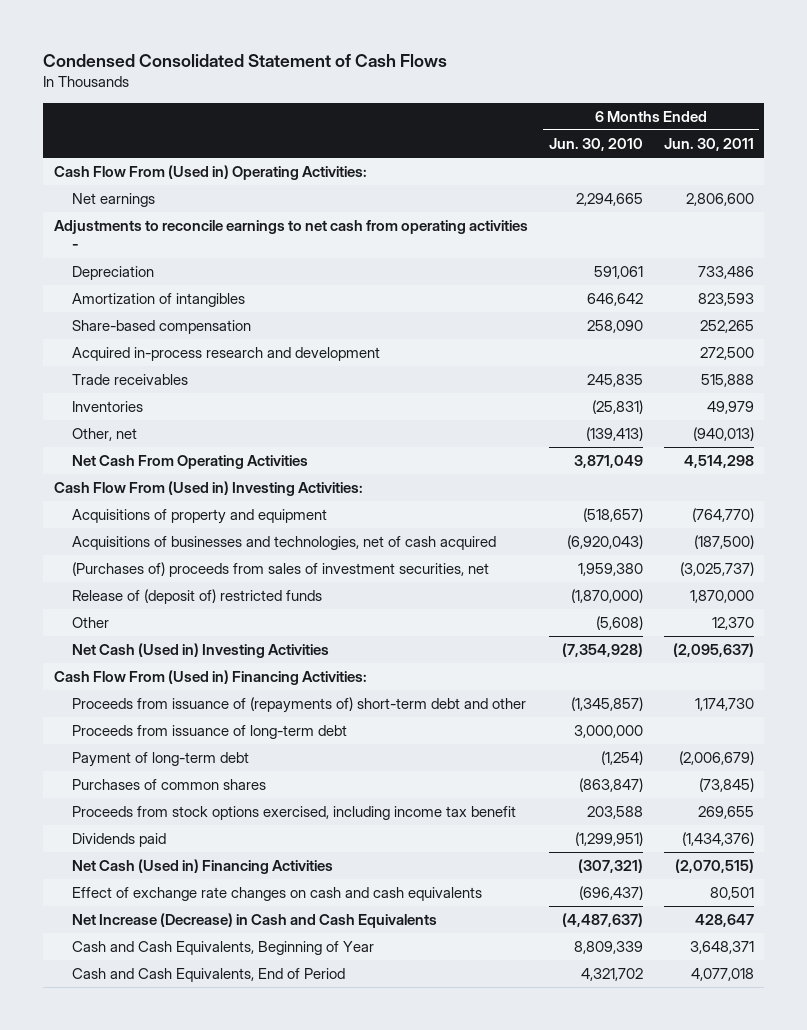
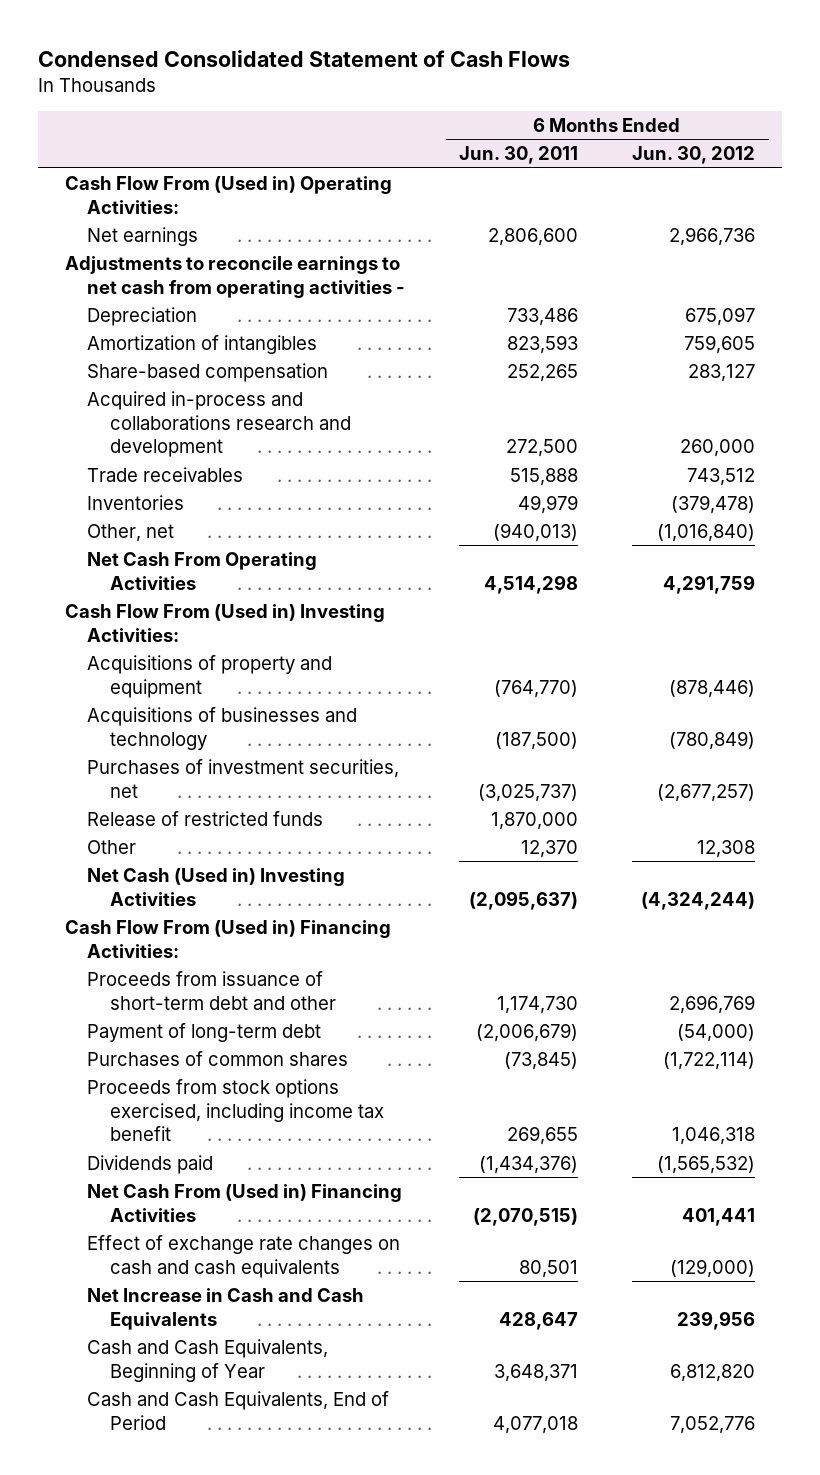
[548,138,643,152] Jun. 30, 2010 -> none
none -> [632,146,756,165] Jun. 30, 2012
[72,347,381,362] Acquired in-process research and development -> [87,391,351,458] Acquired in-process and collaborations research and development
[72,536,497,551] Acquisitions of businesses and technologies, net of cash acquired -> [87,707,358,750] Acquisitions of businesses and technology
[72,562,490,578] (Purchases of) proceeds from sales of investment securities, net -> [87,759,400,798] Purchases of investment securities, net
[72,589,323,605] Release of (deposit of) restricted funds -> [87,811,324,827] Release of restricted funds
[72,725,348,740] Proceeds from issuance of long-term debt -> none
[72,697,527,714] Proceeds from issuance of (repayments of) short-term debt and other -> [87,971,336,1010] Proceeds from issuance of short-term debt and other
[72,859,334,875] Net Cash (Used in) Financing Activities -> [87,1184,403,1222] Net Cash From (Used in) Financing Activities
[72,913,438,929] Net Increase (Decrease) in Cash and Cash Equivalents -> [87,1288,365,1330] Net Increase in Cash and Cash Equivalents

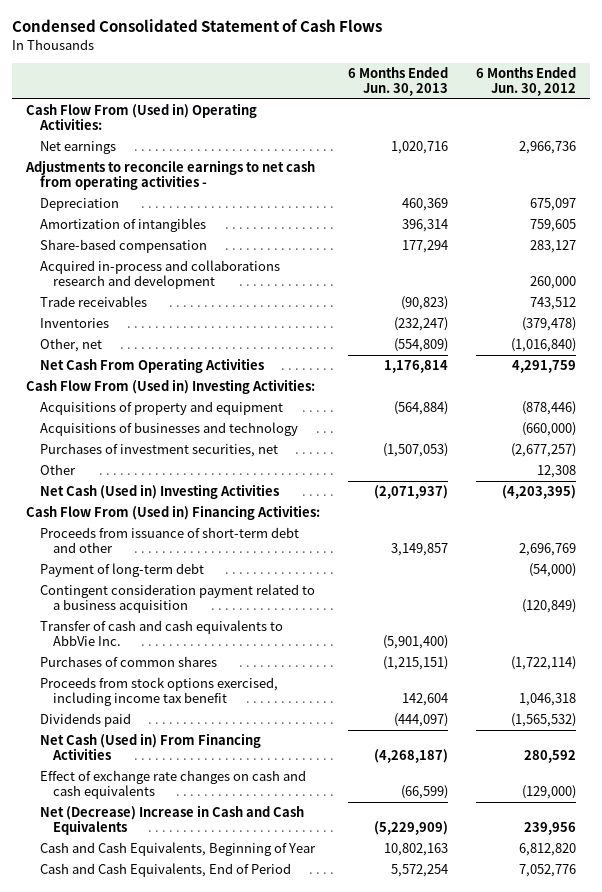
[459,146,579,165] Jun. 30, 2011 -> none
none -> [347,66,448,97] 6 Months Ended Jun. 30, 2013
[669,730,756,750] (780,849) -> [521,422,576,437] (660,000)
[87,811,324,827] Release of restricted funds -> none
[641,891,756,910] (4,324,244) -> [501,485,576,500] (4,203,395)
none -> [39,584,315,614] Contingent consideration payment related to a business acquisition
none -> [39,620,283,647] Transfer of cash and cash equivalents to AbbVie Inc.
[87,1184,403,1222] Net Cash From (Used in) Financing Activities -> [39,733,261,761] Net Cash (Used in) From Financing Activities
[682,1207,756,1226] 401,441 -> [523,750,576,764] 280,592
[87,1288,365,1330] Net Increase in Cash and Cash Equivalents -> [39,805,304,836] Net (Decrease) Increase in Cash and Cash Equivalents

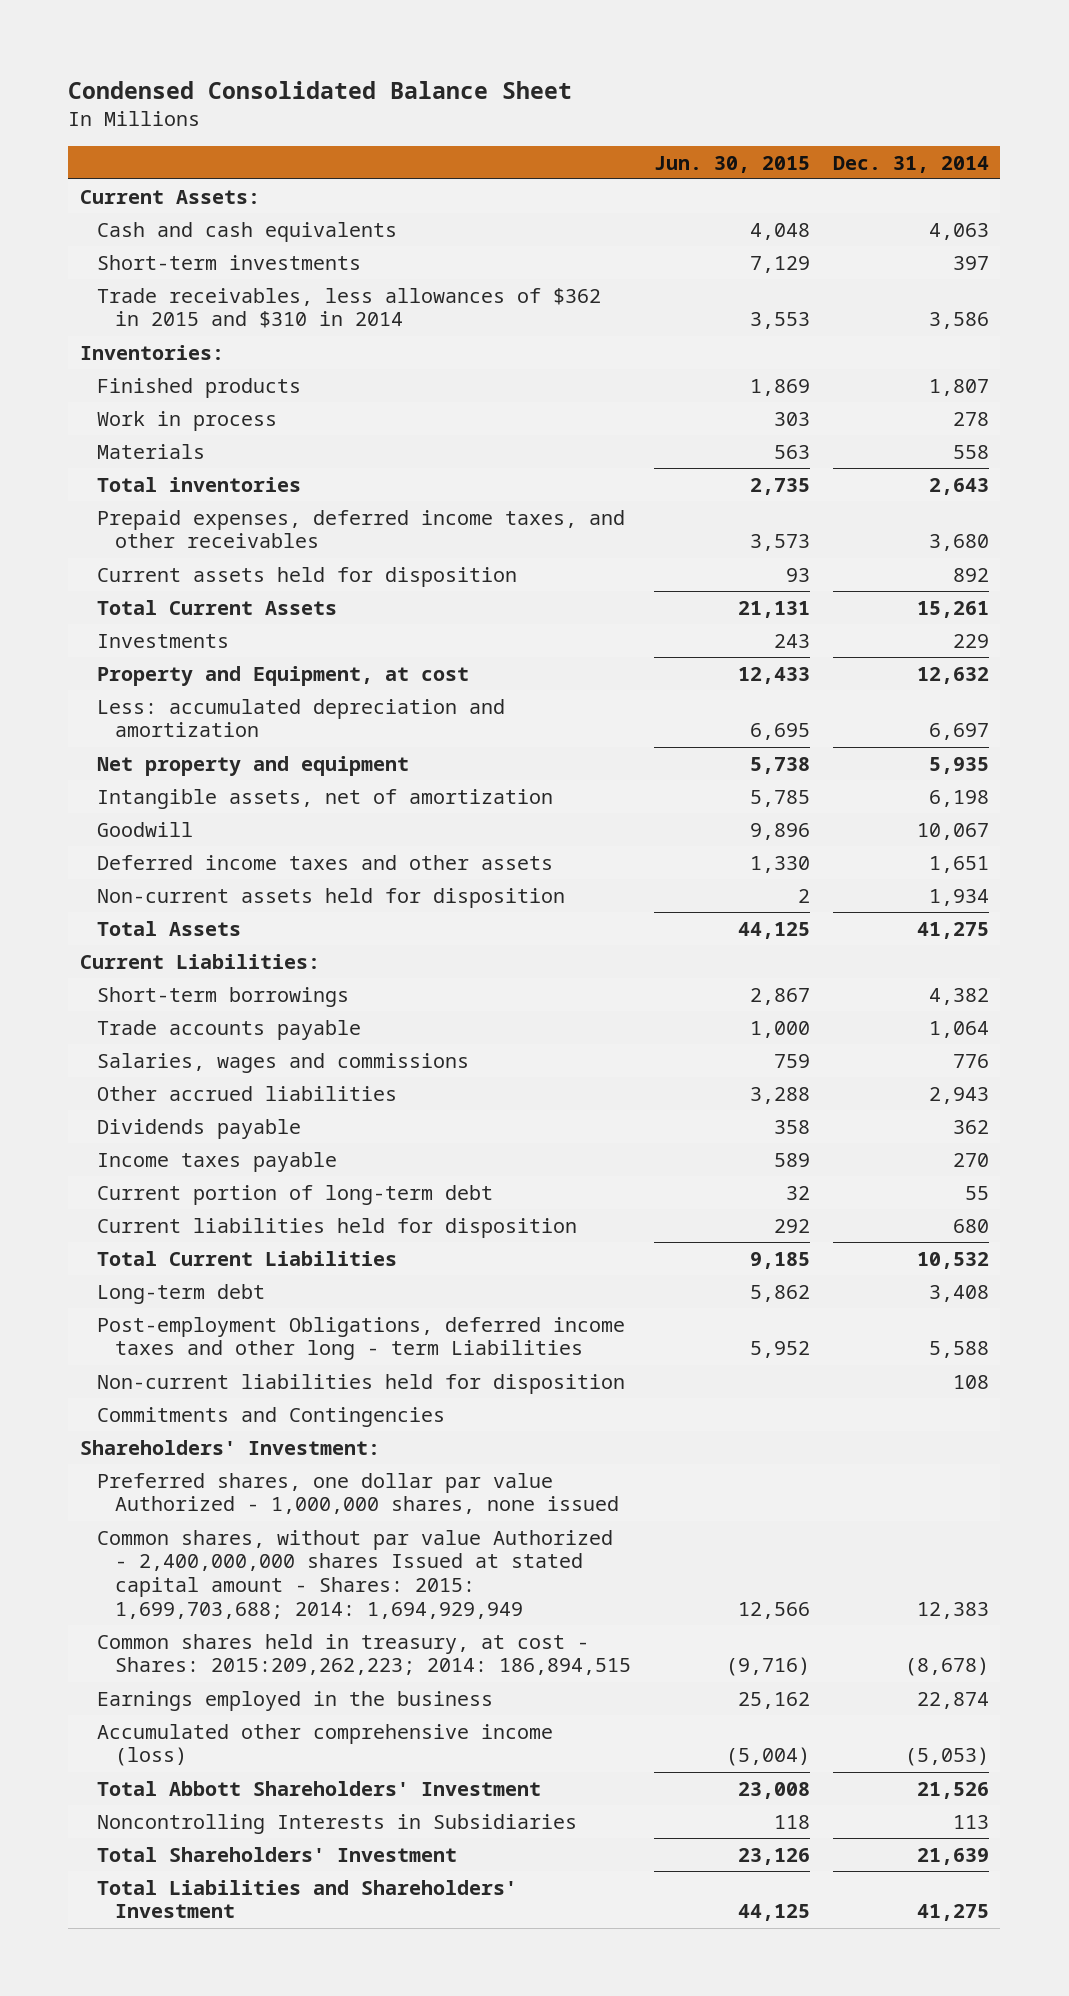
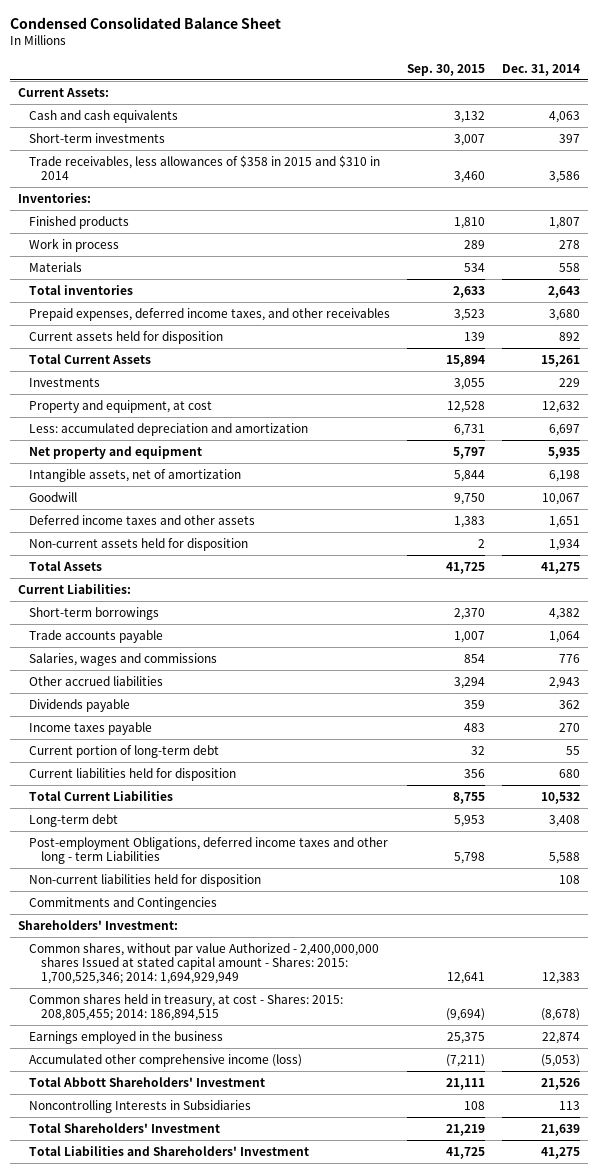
[653,155,810,173] Jun. 30, 2015 -> none
none -> [407,63,486,76] Sep. 30, 2015
[97,287,602,329] Trade receivables, less allowances of $362 in 2015 and $310 in 2014 -> [29,154,381,180] Trade receivables, less allowances of $358 in 2015 and $310 in 2014
[97,665,470,686] Property and Equipment, at cost -> [29,399,213,413] Property and equipment, at cost
[97,1472,619,1515] Preferred shares, one dollar par value Authorized - 1,000,000 shares, none issued -> none
[97,1529,614,1620] Common shares, without par value Authorized - 2,400,000,000 shares Issued at stated capital amount - Shares: 2015: 1,699,703,688; 2014: 1,694,929,949 -> [29,942,380,984] Common shares, without par value Authorized - 2,400,000,000 shares Issued at stated capital amount - Shares: 2015: 1,700,525,346; 2014: 1,694,929,949
[97,1633,631,1676] Common shares held in treasury, at cost - Shares: 2015:209,262,223; 2014: 186,894,515 -> [29,993,344,1021] Common shares held in treasury, at cost - Shares: 2015: 208,805,455; 2014: 186,894,515

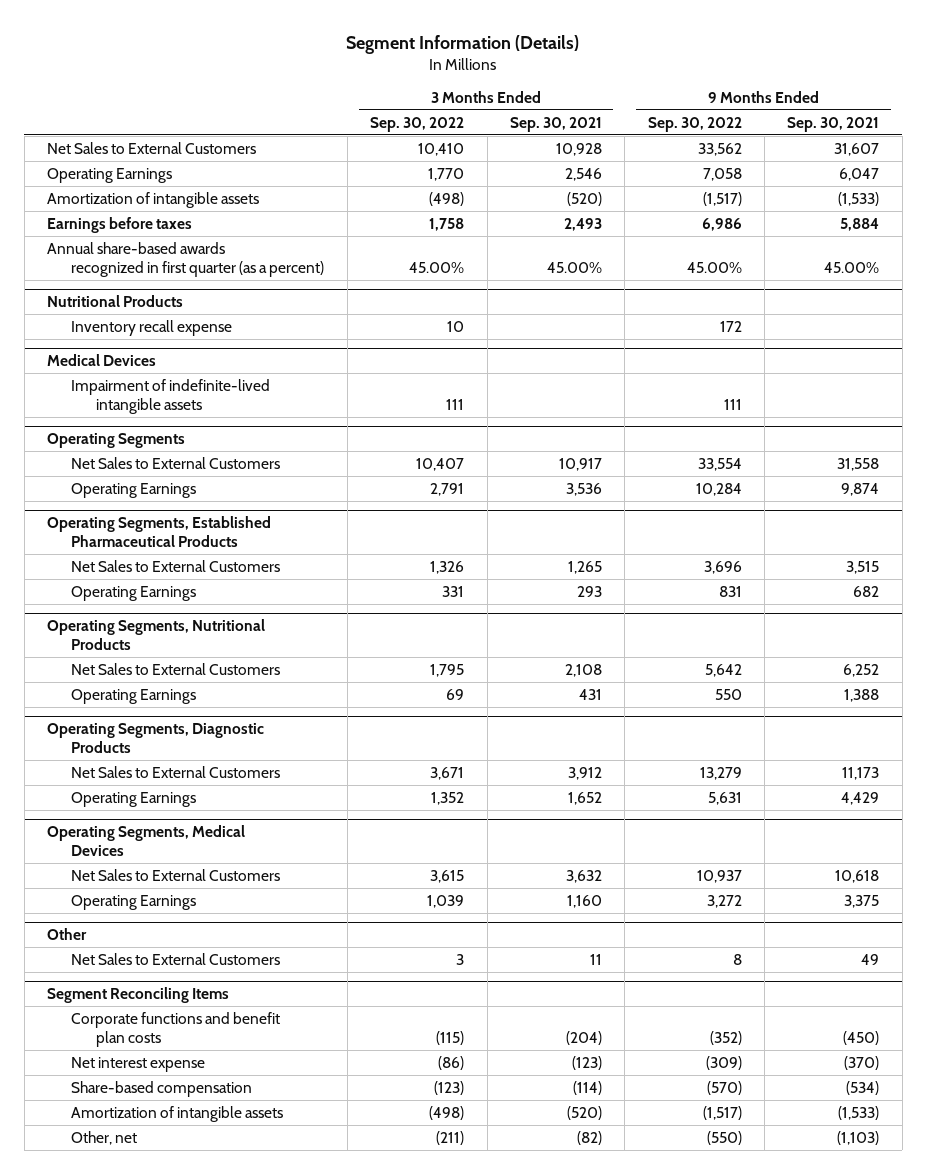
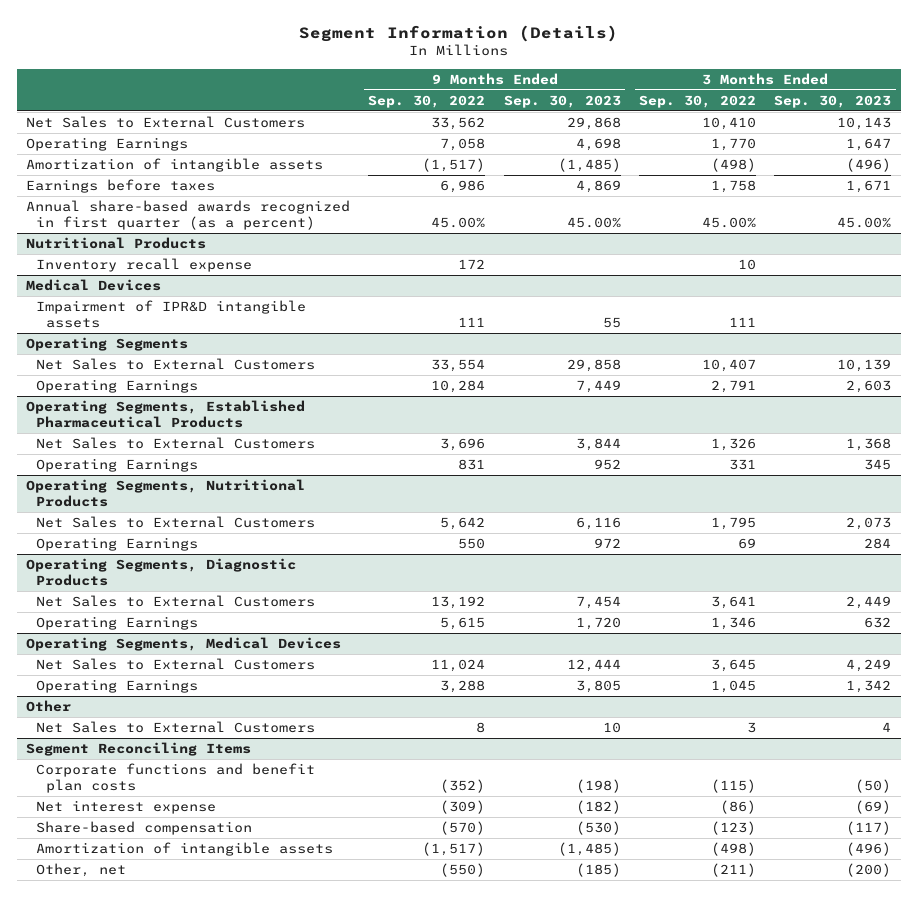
[509,116,602,132] Sep. 30, 2021 -> none
[787,116,880,132] Sep. 30, 2021 -> none
none -> [503,94,621,108] Sep. 30, 2023
none -> [774,94,892,108] Sep. 30, 2023
[71,378,271,414] Impairment of indefinite-lived intangible assets -> [36,300,307,329] Impairment of IPR&D intangible assets
[430,766,465,780] 3,671 -> [711,596,757,610] 3,641
[699,766,742,780] 13,279 -> [431,596,486,610] 13,192
[431,791,465,805] 1,352 -> [711,617,757,631] 1,346
[707,791,742,805] 5,631 -> [440,617,486,631] 5,615
[430,869,465,883] 3,615 -> [711,659,757,673] 3,645
[696,869,742,883] 10,937 -> [431,659,486,673] 11,024
[427,894,465,908] 1,039 -> [711,680,757,694] 1,045
[706,894,742,908] 3,272 -> [440,680,486,694] 3,288

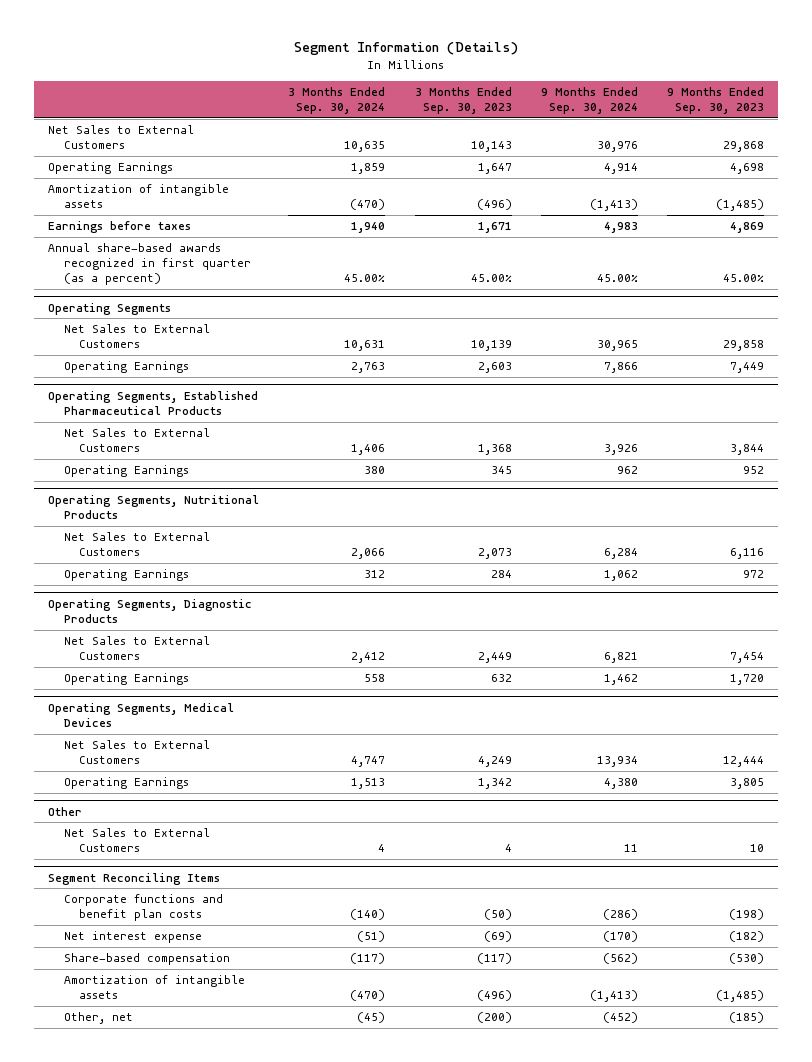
[368,94,486,108] Sep. 30, 2022 -> none
[639,94,757,108] Sep. 30, 2022 -> none
none -> [288,86,386,114] 3 Months Ended Sep. 30, 2024
none -> [540,86,638,114] 9 Months Ended Sep. 30, 2024
[26,237,207,250] Nutritional Products -> none
[36,258,253,273] Inventory recall expense -> none
[26,279,162,292] Medical Devices -> none
[36,300,307,329] Impairment of IPR&D intangible assets -> none

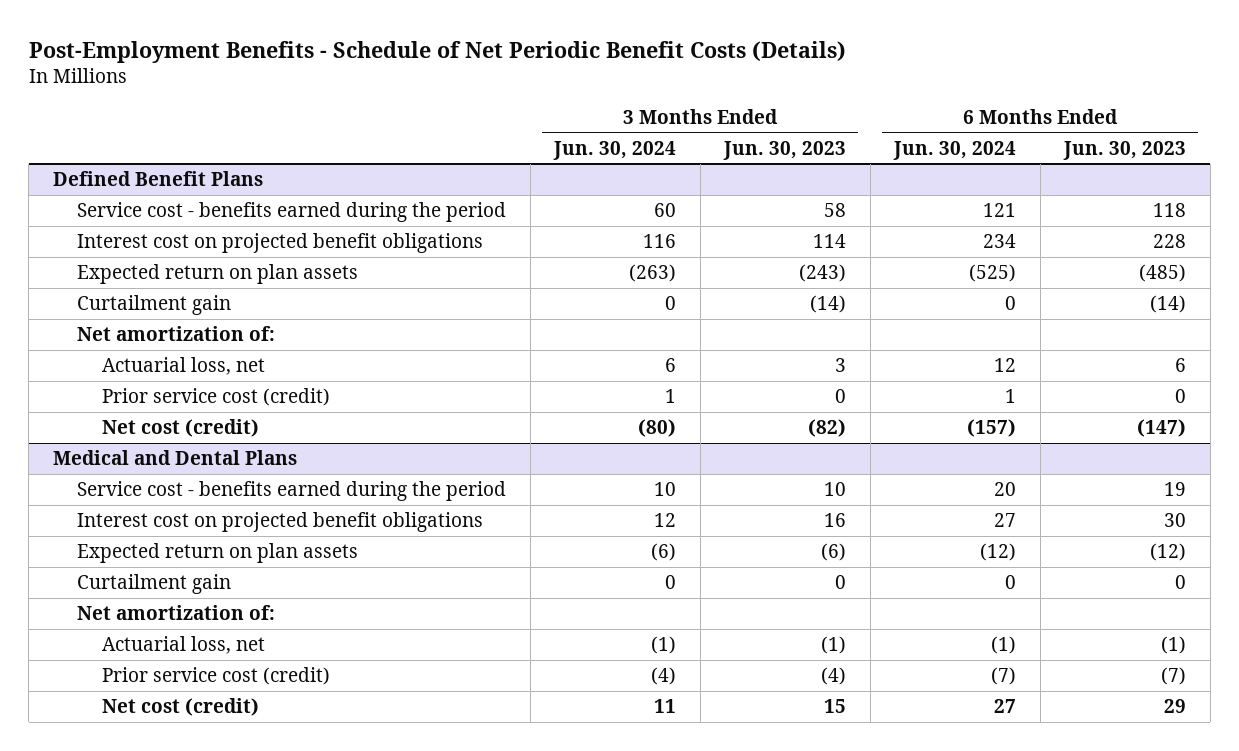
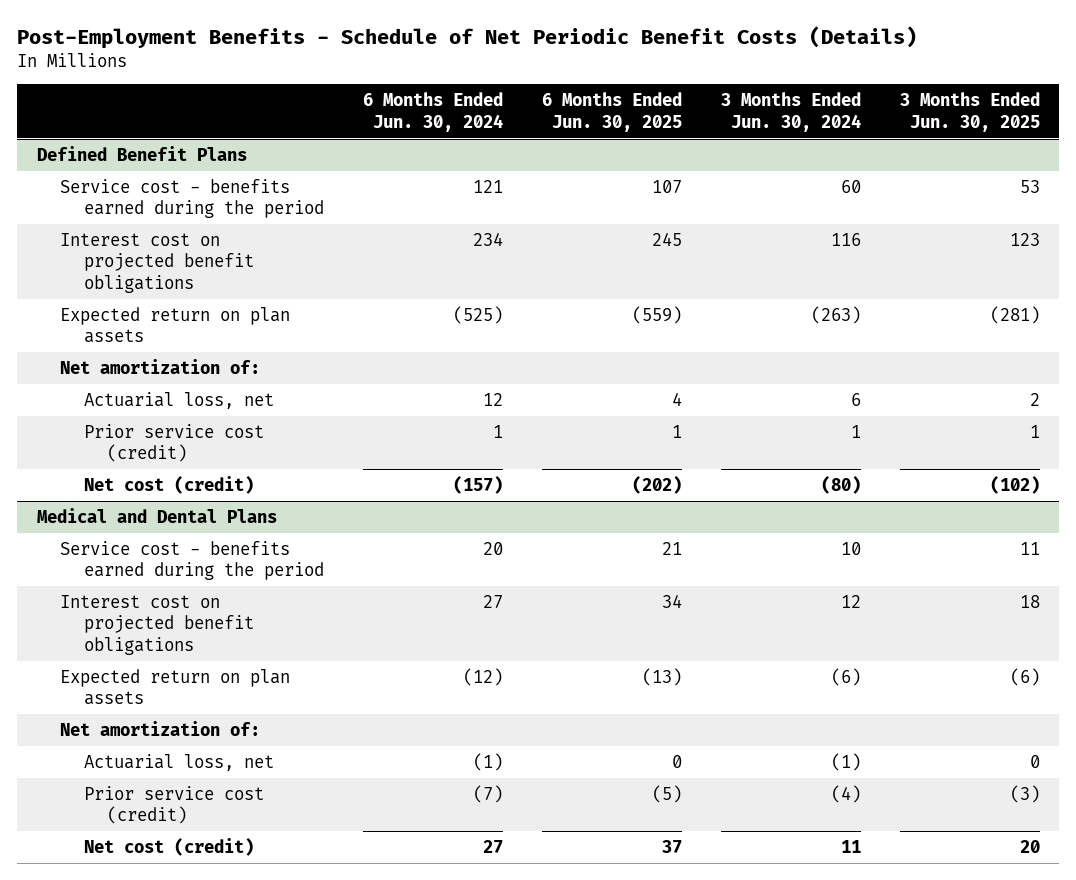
[723,140,847,160] Jun. 30, 2023 -> none
[1063,140,1187,160] Jun. 30, 2023 -> none
none -> [541,92,682,132] 6 Months Ended Jun. 30, 2025
none -> [899,92,1040,132] 3 Months Ended Jun. 30, 2025
[77,295,232,316] Curtailment gain -> none
[77,574,232,595] Curtailment gain -> none

